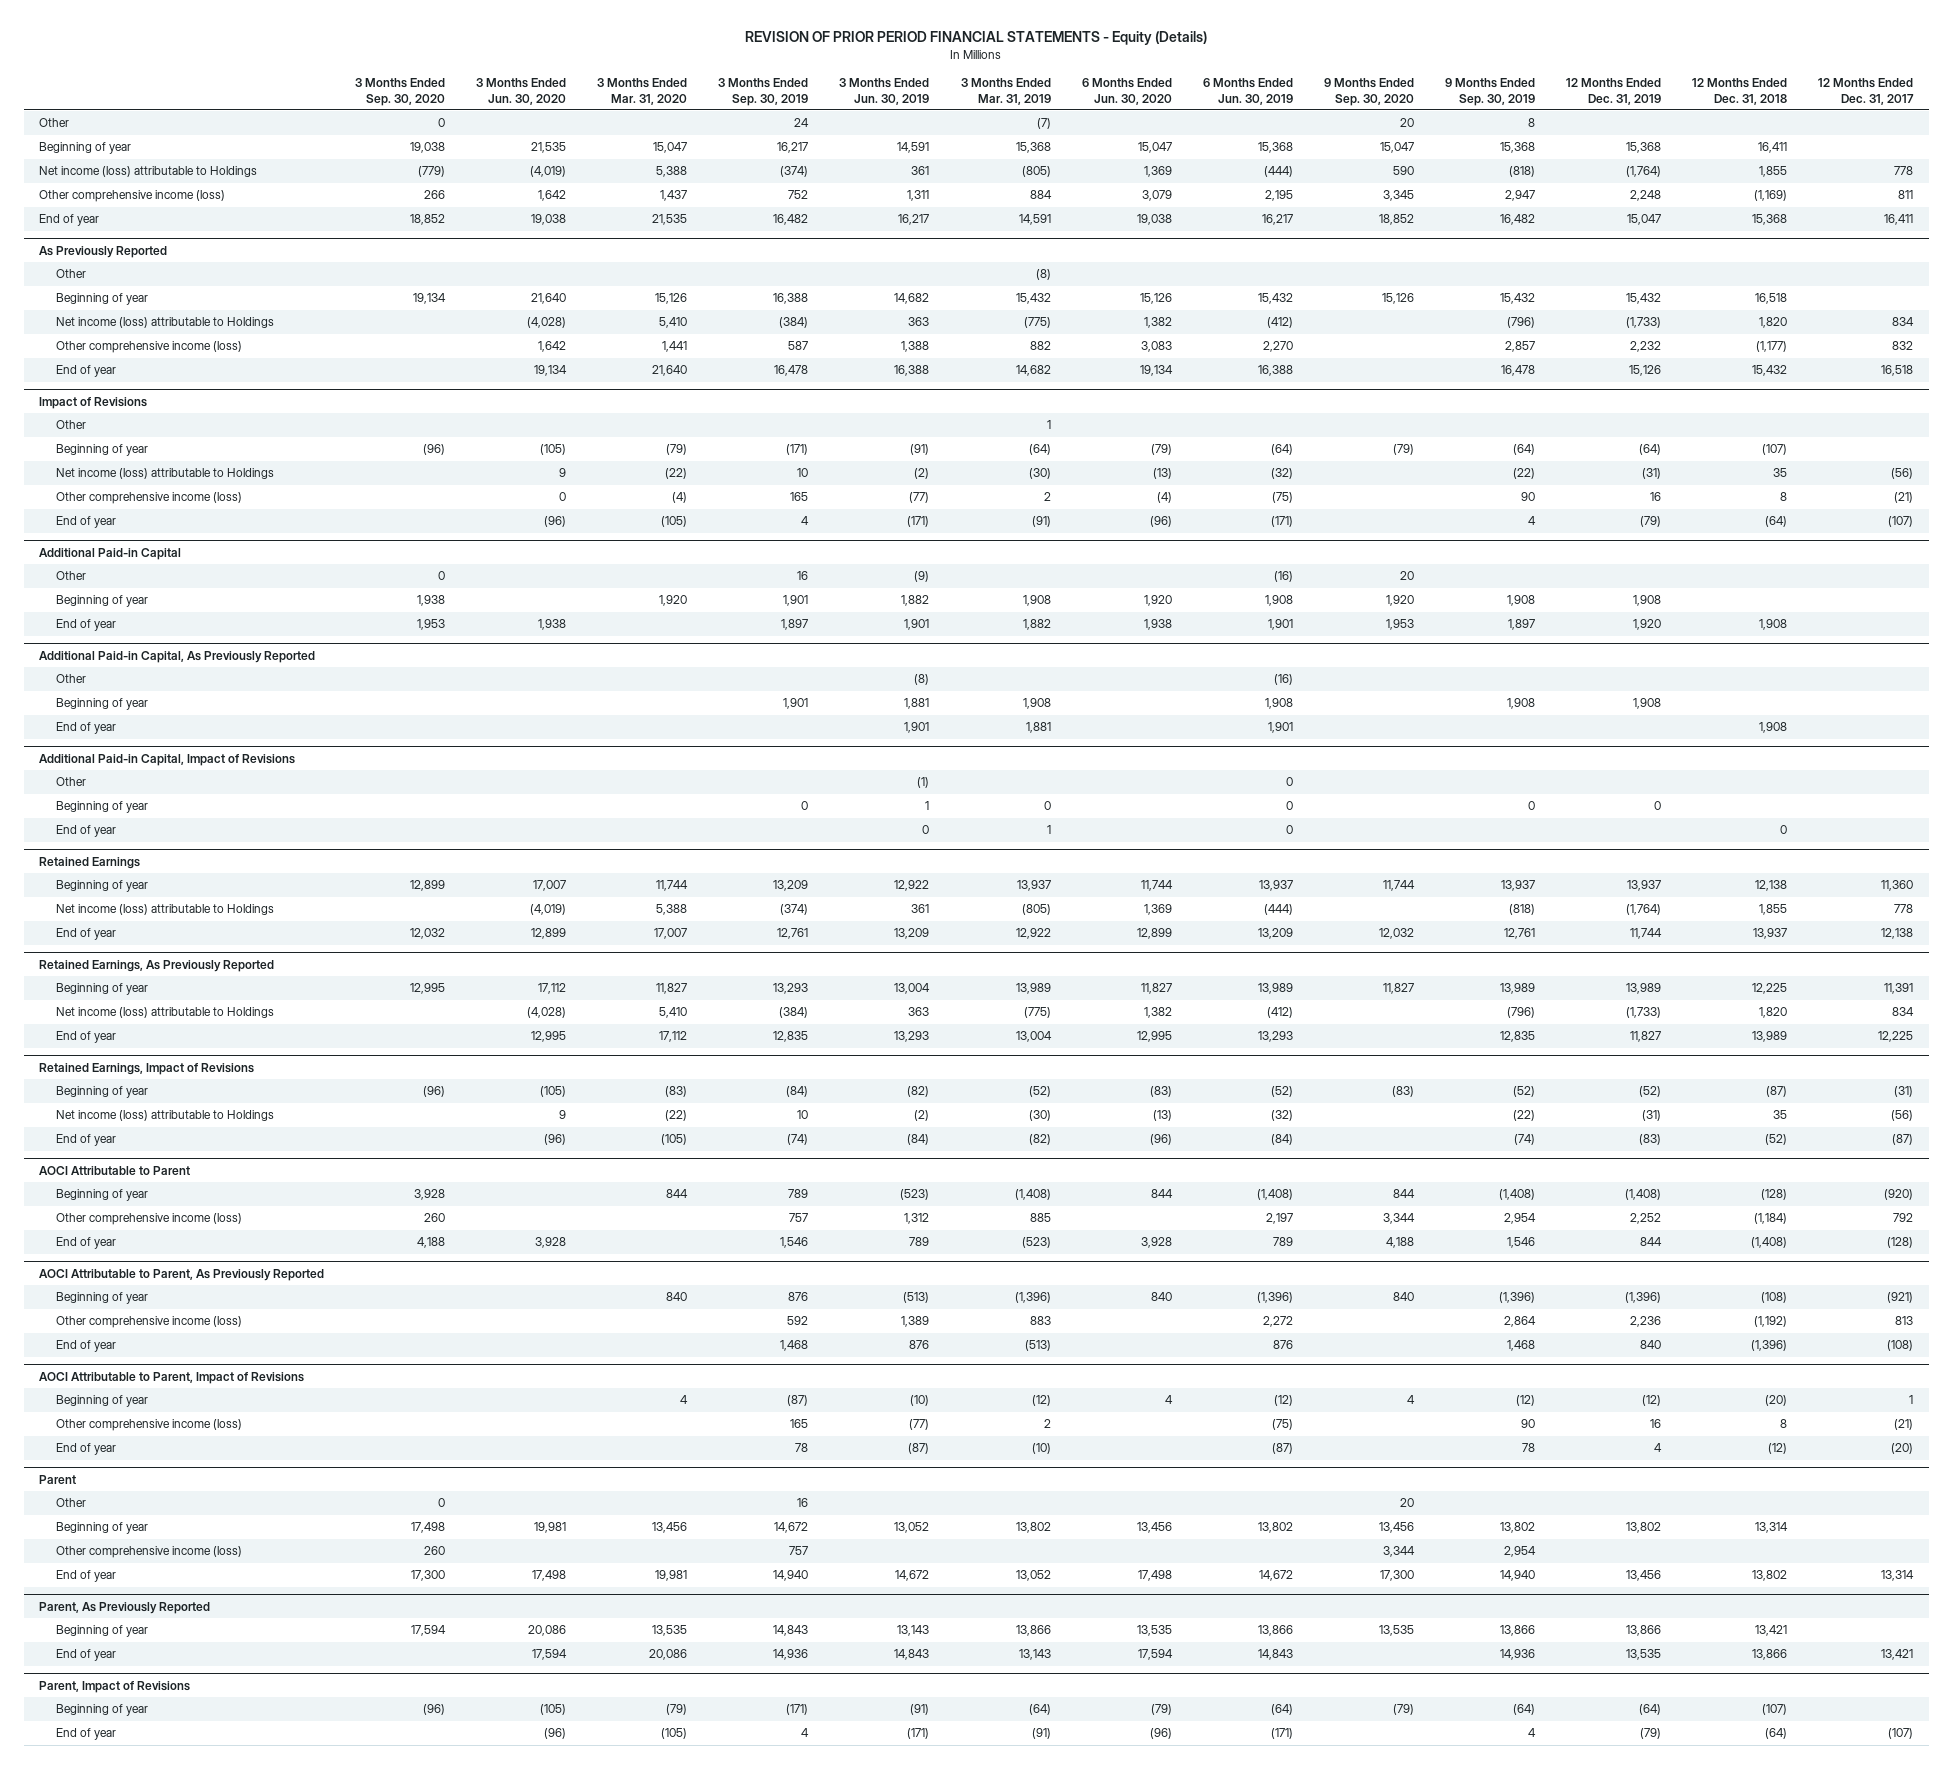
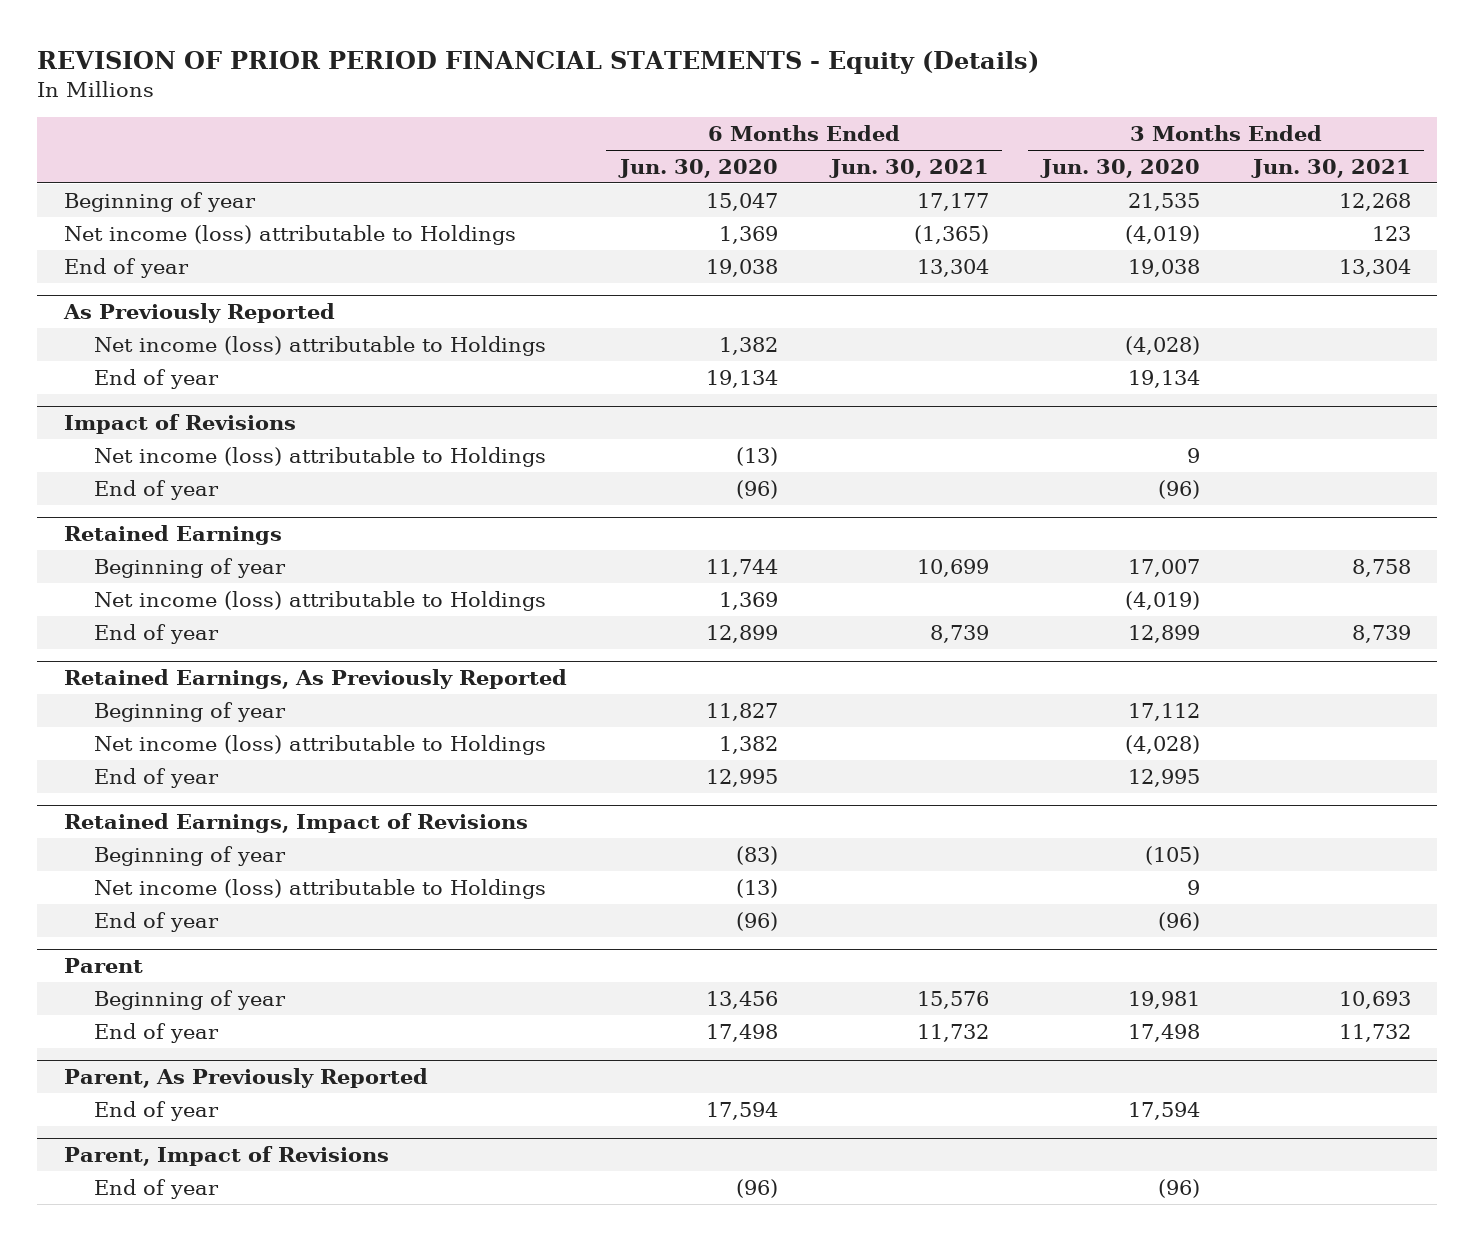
[355,78,446,106] 3 Months Ended Sep. 30, 2020 -> none
[597,78,688,105] 3 Months Ended Mar. 31, 2020 -> none
[718,78,809,106] 3 Months Ended Sep. 30, 2019 -> none
[839,78,930,105] 3 Months Ended Jun. 30, 2019 -> none
[960,78,1051,105] 3 Months Ended Mar. 31, 2019 -> none
[1202,78,1293,105] 6 Months Ended Jun. 30, 2019 -> none
[1323,78,1414,106] 9 Months Ended Sep. 30, 2020 -> none
[1444,78,1535,106] 9 Months Ended Sep. 30, 2019 -> none
[1565,78,1661,105] 12 Months Ended Dec. 31, 2019 -> none
[1692,78,1788,105] 12 Months Ended Dec. 31, 2018 -> none
[1818,78,1915,105] 12 Months Ended Dec. 31, 2017 -> none
none -> [828,158,989,178] Jun. 30, 2021
none -> [1250,158,1411,178] Jun. 30, 2021
[39,118,70,128] Other -> none
[39,190,226,203] Other comprehensive income (loss) -> none
[55,269,86,279] Other -> none
[55,293,148,306] Beginning of year -> none
[55,341,242,354] Other comprehensive income (loss) -> none
[55,420,86,430] Other -> none
[55,444,148,457] Beginning of year -> none
[55,492,242,505] Other comprehensive income (loss) -> none
[39,547,182,560] Additional Paid-in Capital -> none
[55,571,86,581] Other -> none
[55,595,148,608] Beginning of year -> none
[55,619,116,632] End of year -> none
[39,650,316,663] Additional Paid-in Capital, As Previously Reported -> none
[55,674,86,684] Other -> none
[55,698,148,711] Beginning of year -> none
[55,722,116,735] End of year -> none
[39,753,296,766] Additional Paid-in Capital, Impact of Revisions -> none
[55,777,86,787] Other -> none
[55,801,148,814] Beginning of year -> none
[55,825,116,838] End of year -> none
[39,1165,191,1175] AOCI Attributable to Parent -> none
[55,1189,148,1202] Beginning of year -> none
[55,1213,242,1226] Other comprehensive income (loss) -> none
[55,1237,116,1250] End of year -> none
[39,1268,325,1281] AOCI Attributable to Parent, As Previously Reported -> none
[55,1292,148,1305] Beginning of year -> none
[55,1316,242,1329] Other comprehensive income (loss) -> none
[55,1340,116,1353] End of year -> none
[39,1371,305,1384] AOCI Attributable to Parent, Impact of Revisions -> none
[55,1395,148,1408] Beginning of year -> none
[55,1419,242,1432] Other comprehensive income (loss) -> none
[55,1443,116,1456] End of year -> none
[55,1498,86,1508] Other -> none
[55,1546,242,1559] Other comprehensive income (loss) -> none
[55,1625,148,1638] Beginning of year -> none
[55,1704,148,1717] Beginning of year -> none

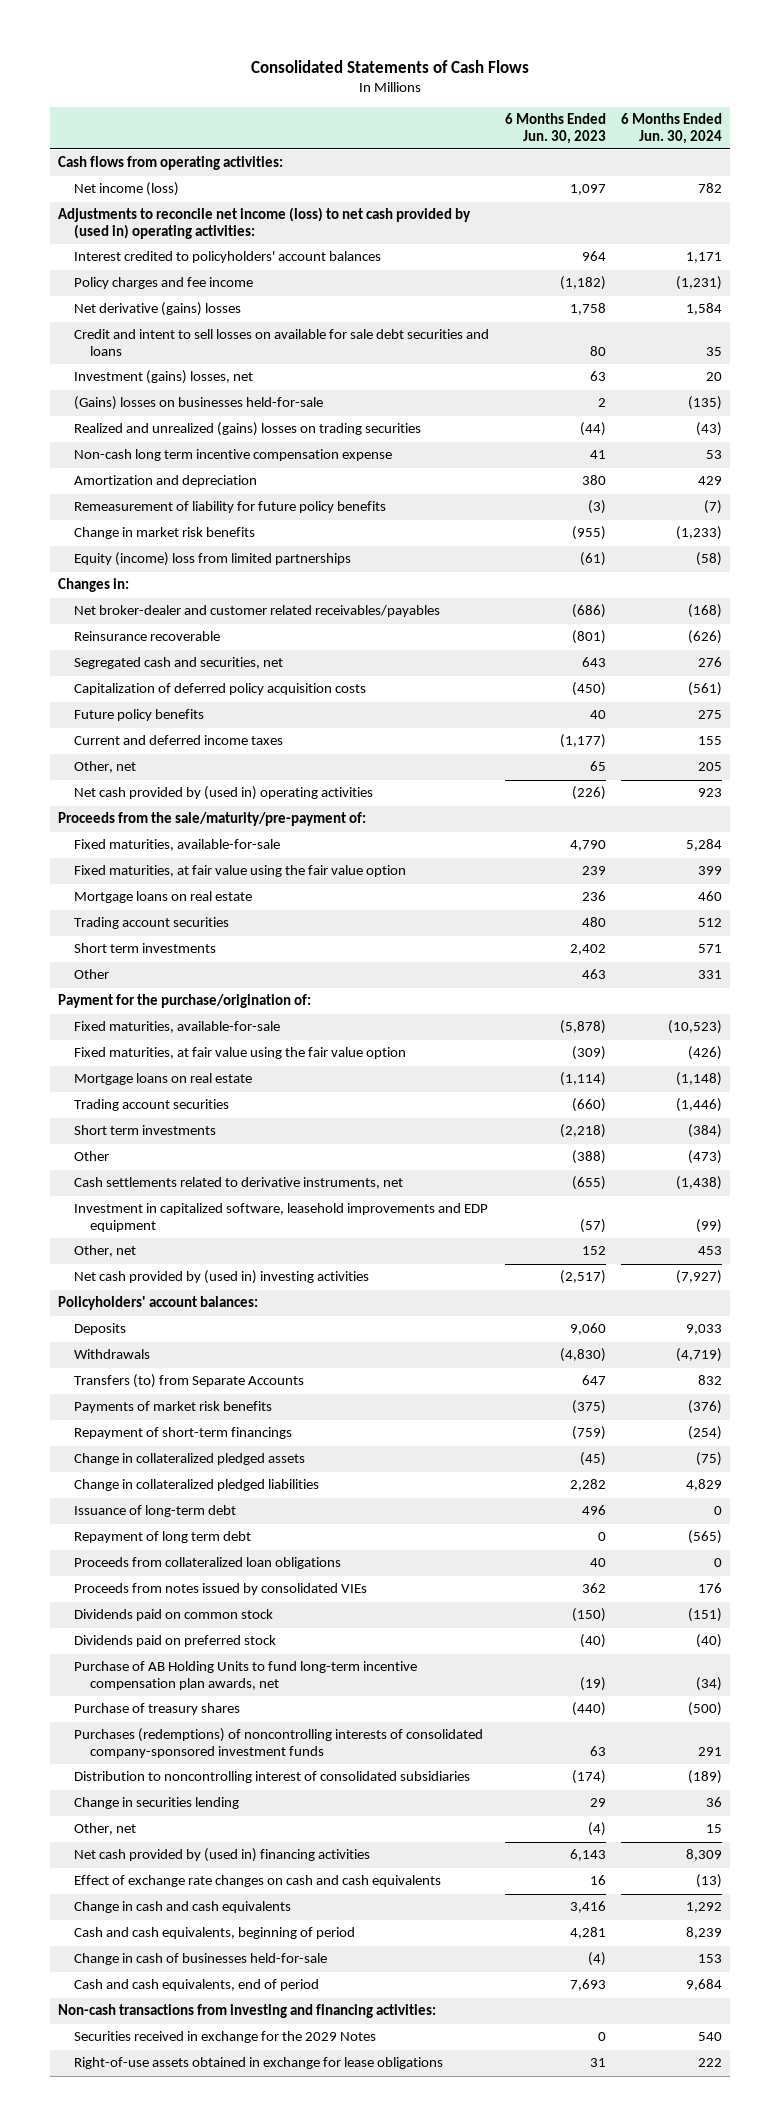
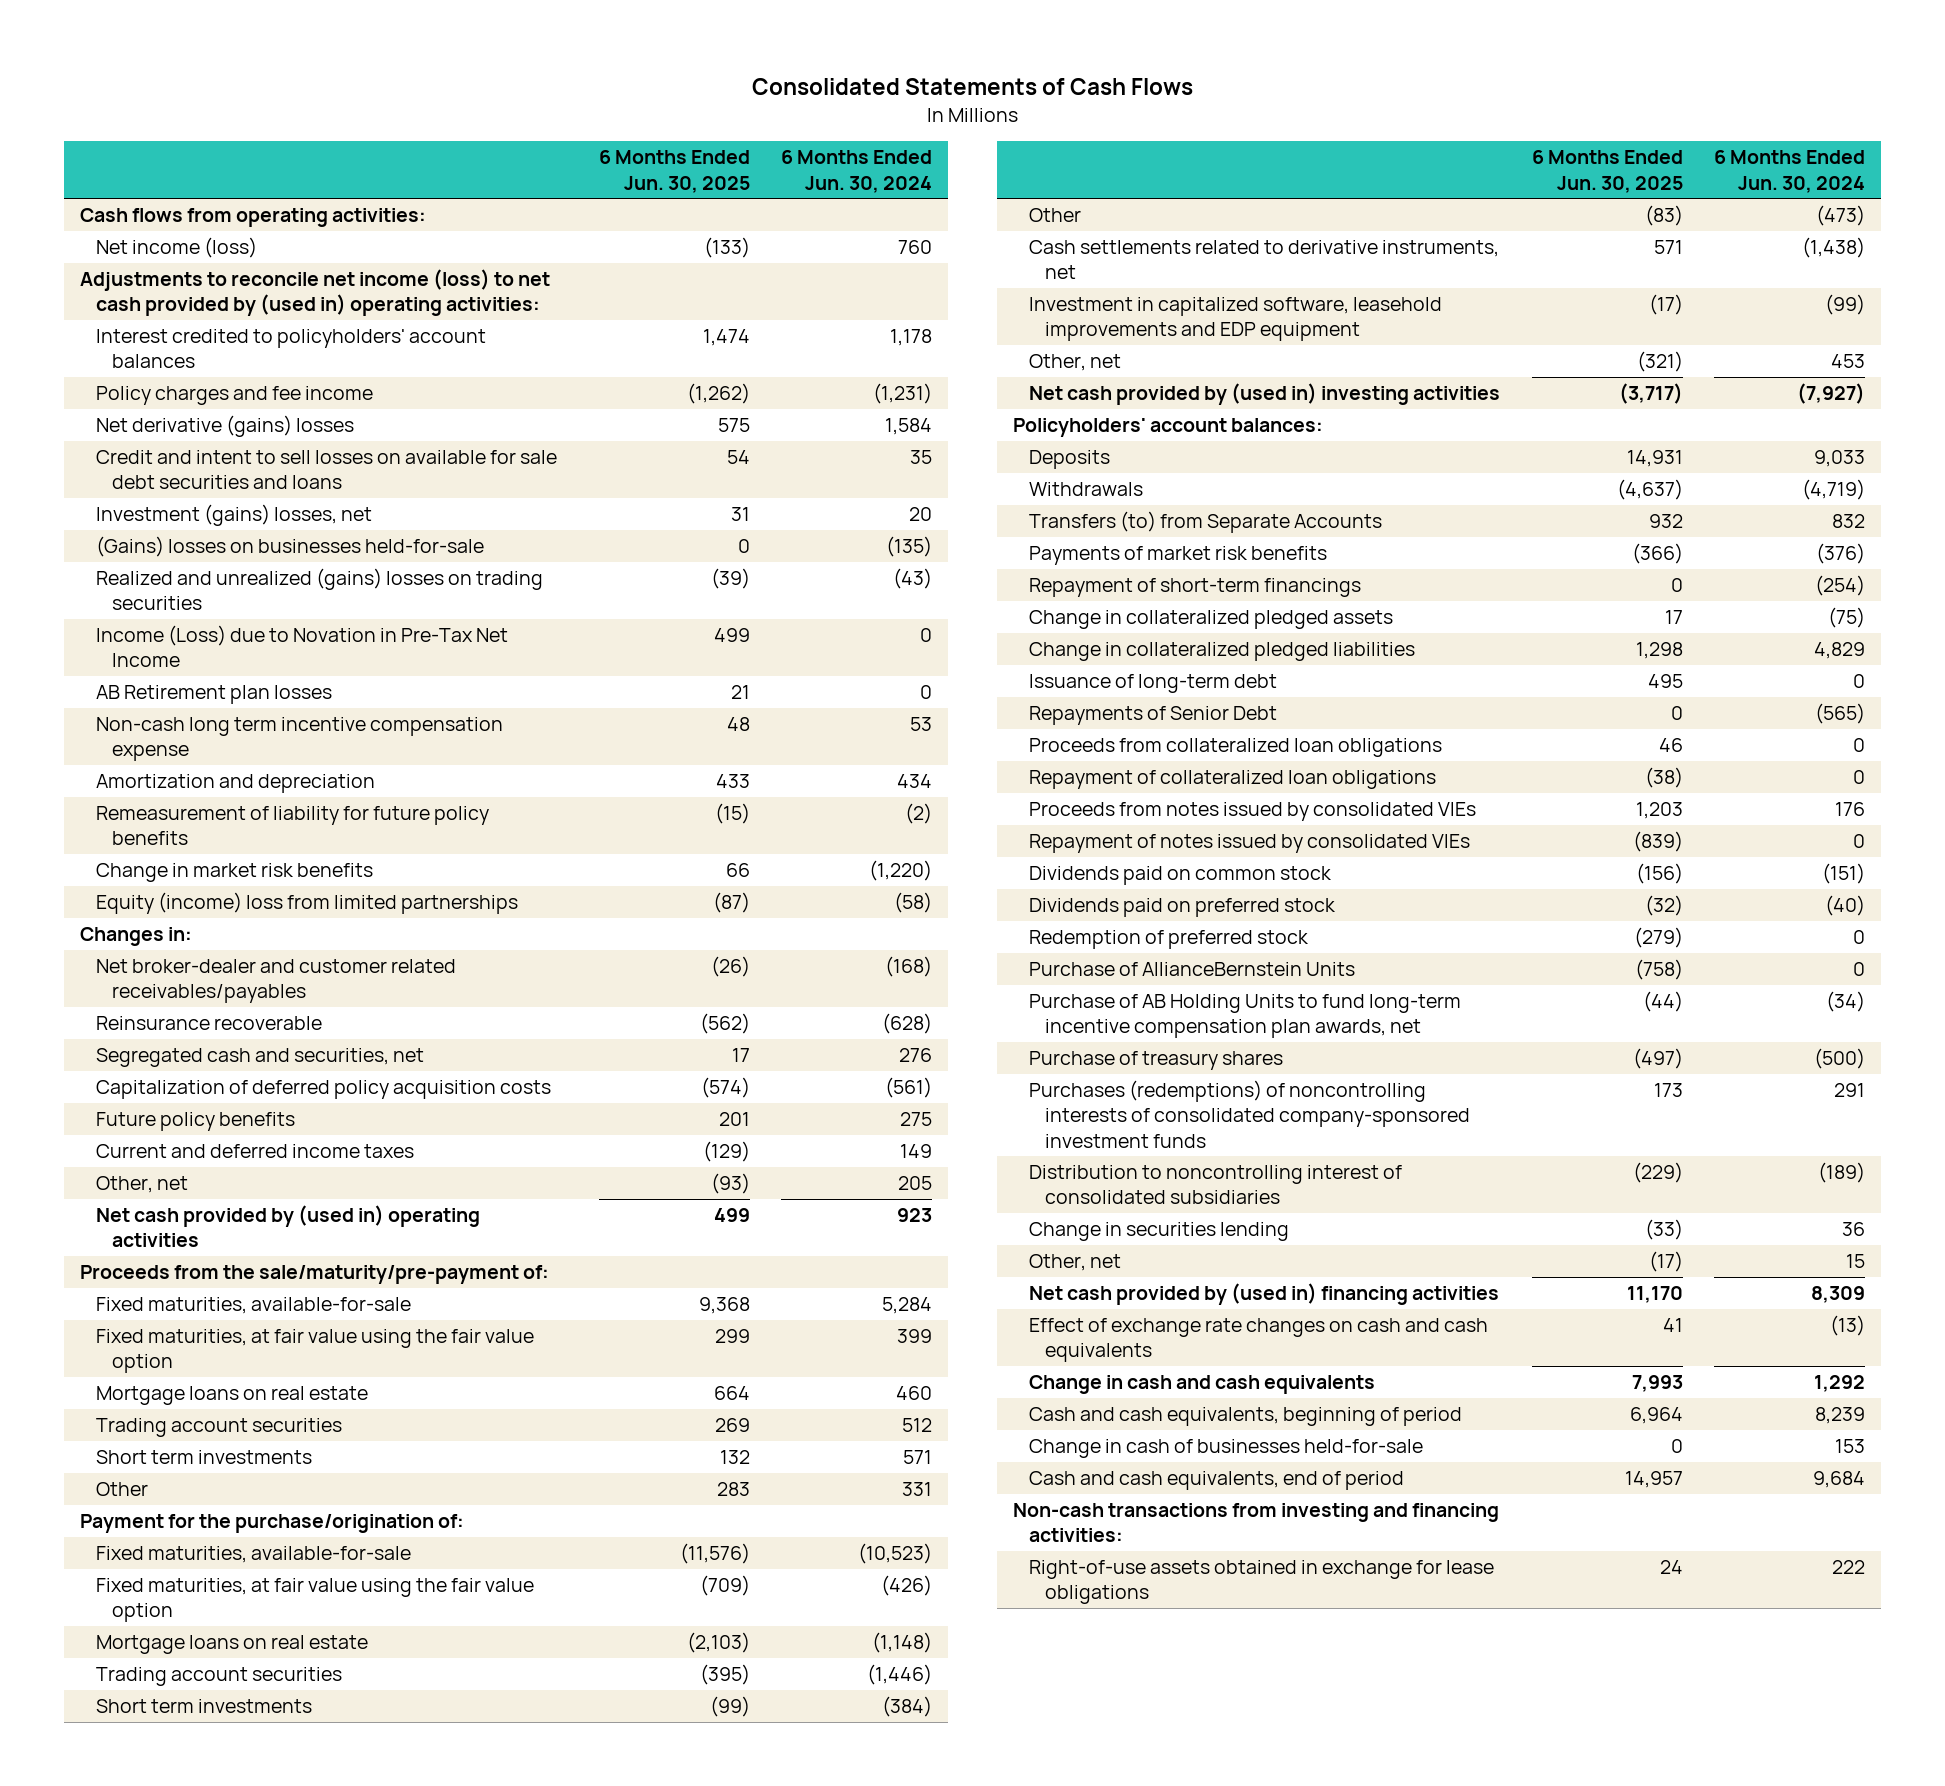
[504,113,606,144] 6 Months Ended Jun. 30, 2023 -> none
none -> [598,150,750,193] 6 Months Ended Jun. 30, 2025
[698,183,723,194] 782 -> [898,239,933,254] 760
[686,252,723,264] 1,171 -> [890,328,933,346] 1,178
none -> [96,624,509,668] Income (Loss) due to Novation in Pre-Tax Net Income
none -> [96,684,333,704] AB Retirement plan losses
[698,476,723,486] 429 -> [897,773,933,788] 434
[704,500,723,515] (7) -> [905,802,933,824] (2)
[676,526,723,541] (1,233) -> [869,859,933,881] (1,220)
[688,630,723,645] (626) -> [882,1012,933,1034] (628)
[698,736,723,746] 155 -> [900,1143,933,1158] 149
[73,1531,251,1544] Repayment of long term debt -> [1029,705,1278,725] Repayments of Senior Debt
none -> [1029,769,1437,789] Repayment of collateralized loan obligations
none -> [1029,833,1471,853] Repayment of notes issued by consolidated VIEs
none -> [1029,929,1310,949] Redemption of preferred stock
none -> [1029,961,1356,976] Purchase of AllianceBernstein Units
[73,2031,376,2044] Securities received in exchange for the 2029 Notes -> none

